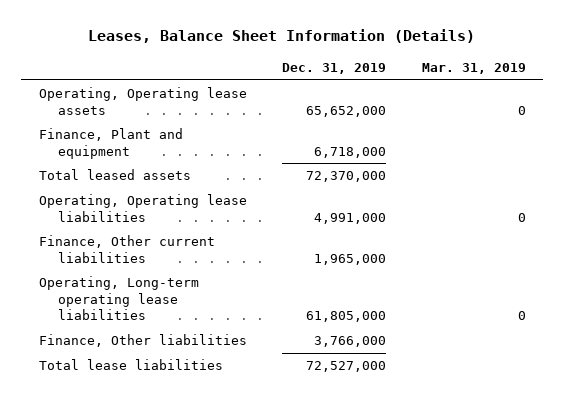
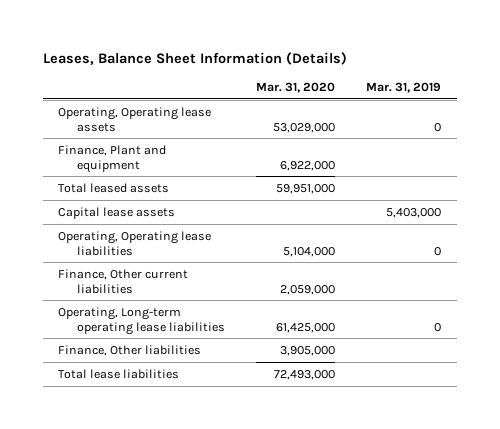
[282,62,387,74] Dec. 31, 2019 -> none
none -> [256,82,336,94] Mar. 31, 2020
none -> [58,206,176,219] Capital lease assets

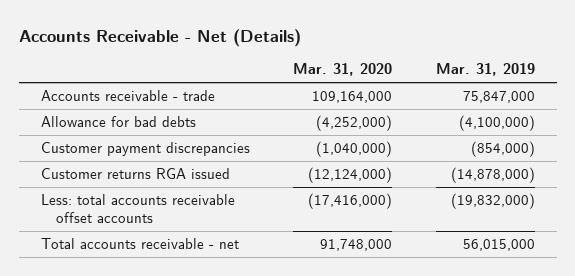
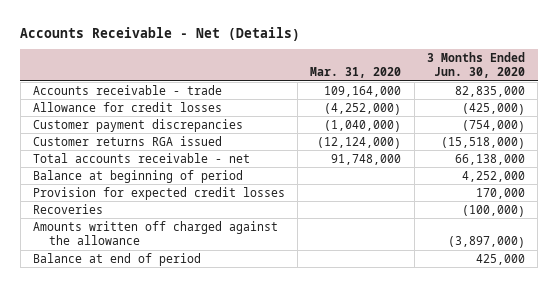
[435,63,535,77] Mar. 31, 2019 -> none
none -> [426,51,525,78] 3 Months Ended Jun. 30, 2020
[40,116,196,128] Allowance for bad debts -> [32,101,222,112] Allowance for credit losses
[40,194,235,223] Less: total accounts receivable offset accounts -> none
none -> [32,169,243,183] Balance at beginning of period
none -> [32,186,285,200] Provision for expected credit losses
none -> [32,203,103,214] Recoveries
none -> [32,220,278,245] Amounts written off charged against the allowance
none -> [32,252,201,266] Balance at end of period

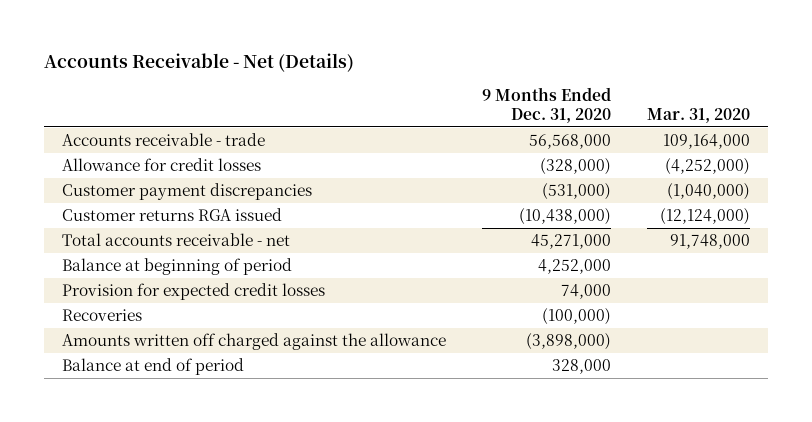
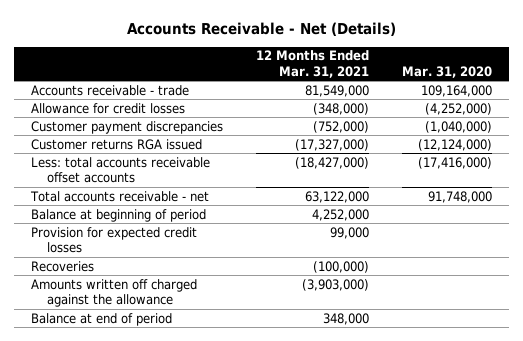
[481,87,611,123] 9 Months Ended Dec. 31, 2020 -> none
none -> [256,50,370,78] 12 Months Ended Mar. 31, 2021
none -> [30,156,210,184] Less: total accounts receivable offset accounts

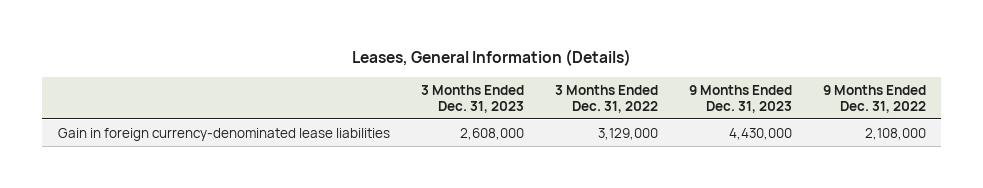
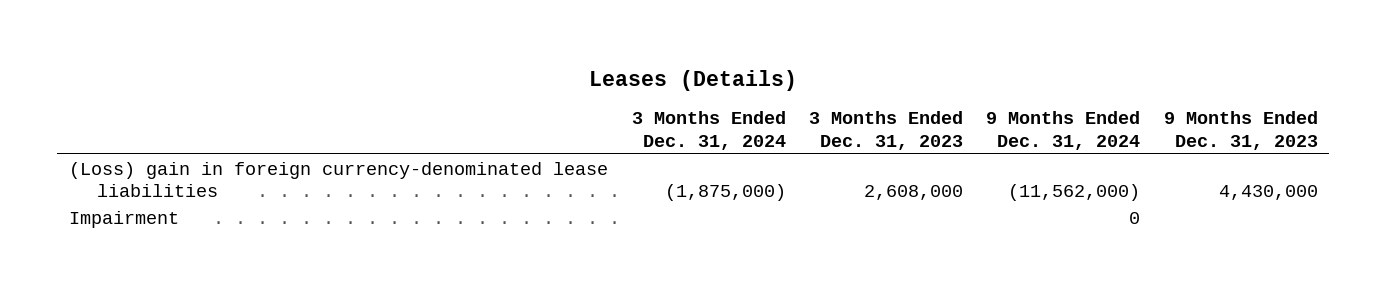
[351,49,631,67] Leases, General Information (Details) -> [589,70,798,92] Leases (Details)
[554,84,658,113] 3 Months Ended Dec. 31, 2022 -> none
[822,84,926,113] 9 Months Ended Dec. 31, 2022 -> none
none -> [631,111,786,150] 3 Months Ended Dec. 31, 2024
none -> [986,111,1141,150] 9 Months Ended Dec. 31, 2024
[57,127,390,141] Gain in foreign currency-denominated lease liabilities -> [69,161,609,197] (Loss) gain in foreign currency-denominated lease liabilities
none -> [69,210,180,228] Impairment

